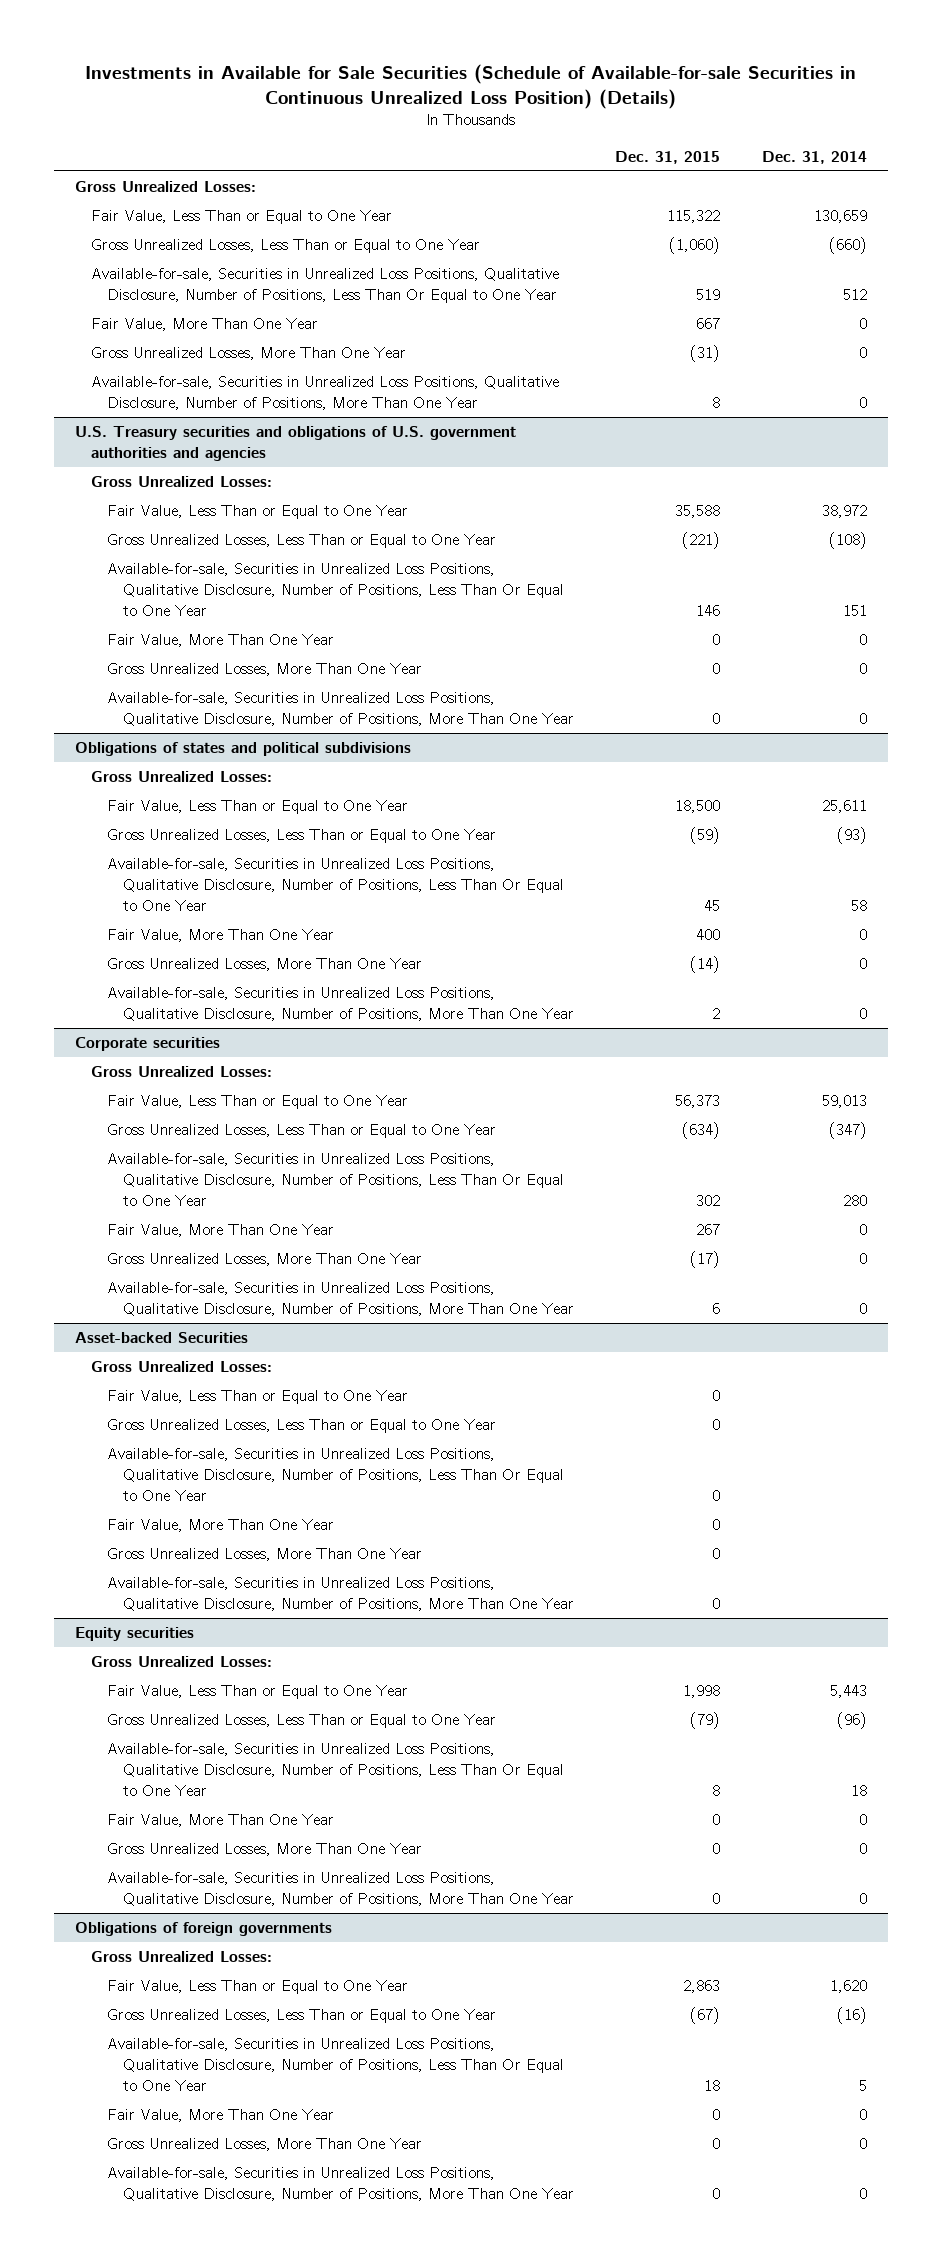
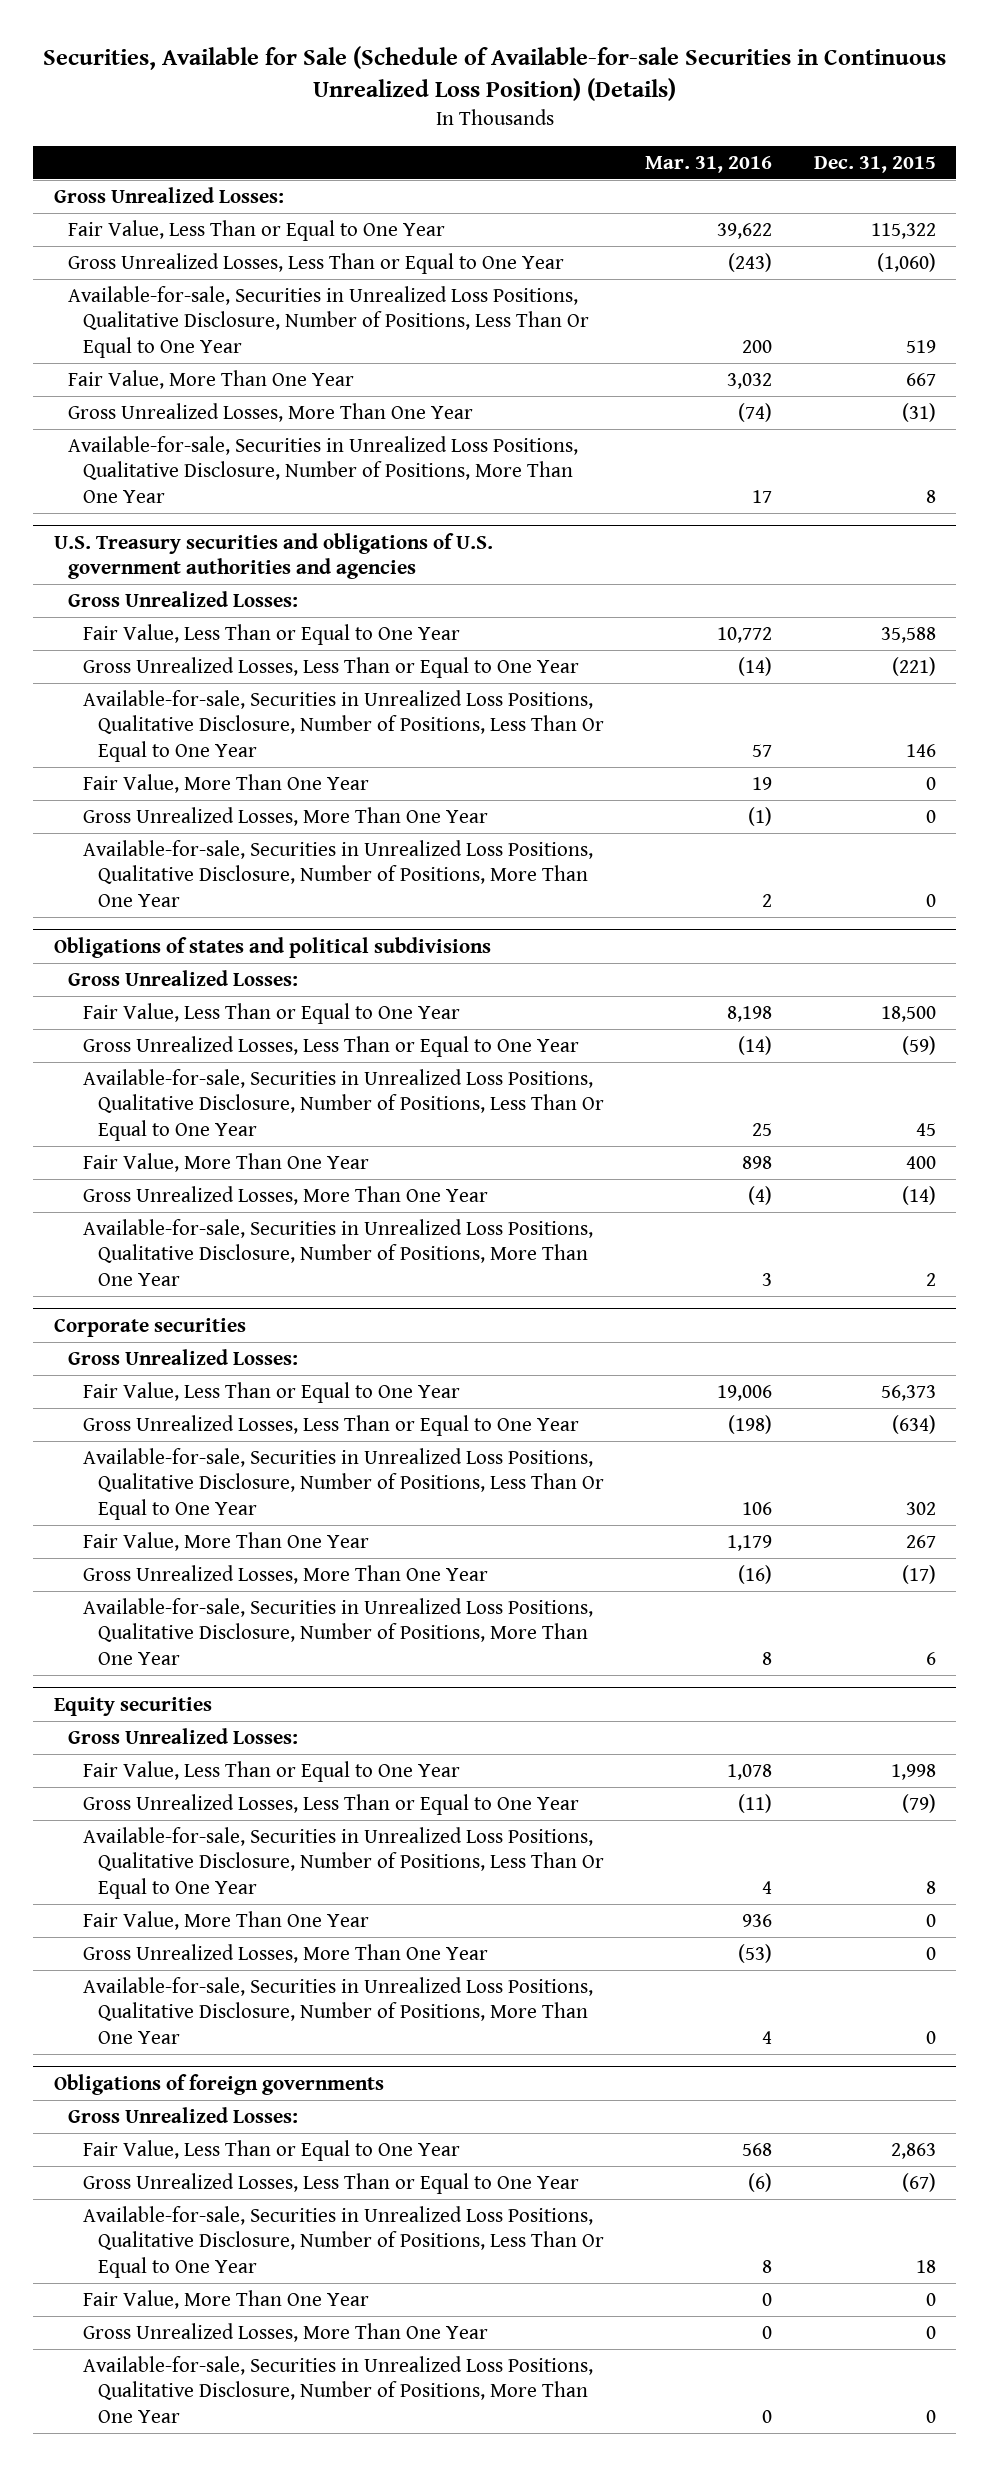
[84,63,856,109] Investments in Available for Sale Securities (Schedule of Available-for-sale Securities in Continuous Unrealized Loss Position) (Details) -> [42,46,946,102] Securities, Available for Sale (Schedule of Available-for-sale Securities in Continuous Unrealized Loss Position) (Details)
[762,150,868,164] Dec. 31, 2014 -> none
none -> [645,155,773,173] Mar. 31, 2016
[74,1332,248,1344] Asset-backed Securities -> none
[90,1361,272,1373] Gross Unrealized Losses: -> none
[106,1390,408,1405] Fair Value, Less Than or Equal to One Year -> none
[106,1419,496,1434] Gross Unrealized Losses, Less Than or Equal to One Year -> none
[106,1448,564,1501] Available-for-sale, Securities in Unrealized Loss Positions, Qualitative Disclosure, Number of Positions, Less Than Or Equal to One Year -> none
[106,1519,334,1533] Fair Value, More Than One Year -> none
[106,1548,422,1562] Gross Unrealized Losses, More Than One Year -> none
[106,1577,574,1611] Available-for-sale, Securities in Unrealized Loss Positions, Qualitative Disclosure, Number of Positions, More Than One Year -> none

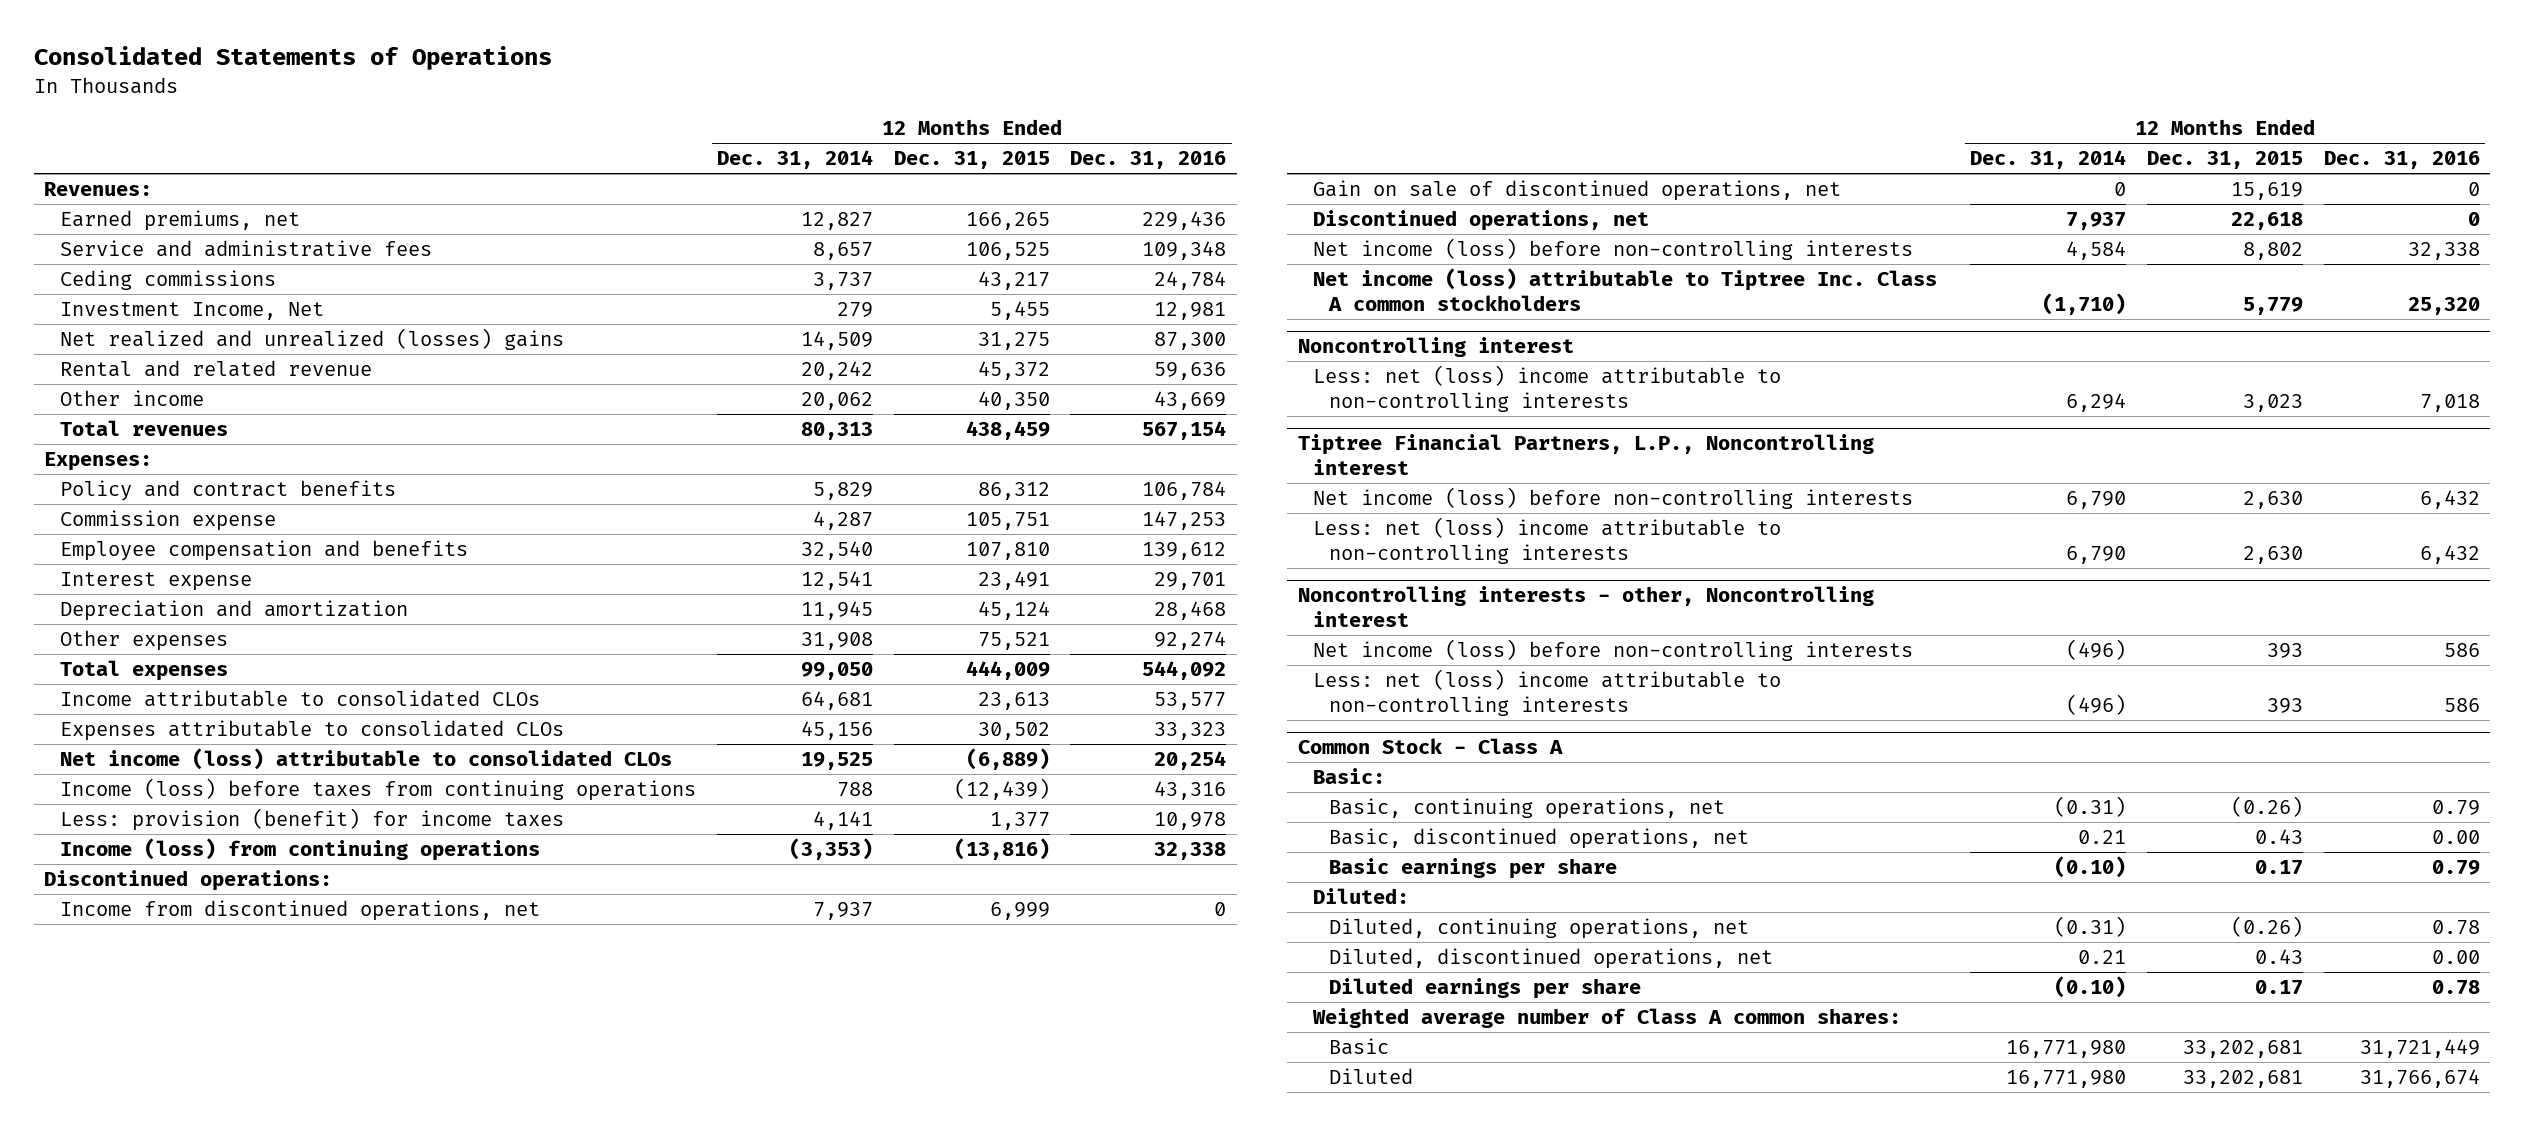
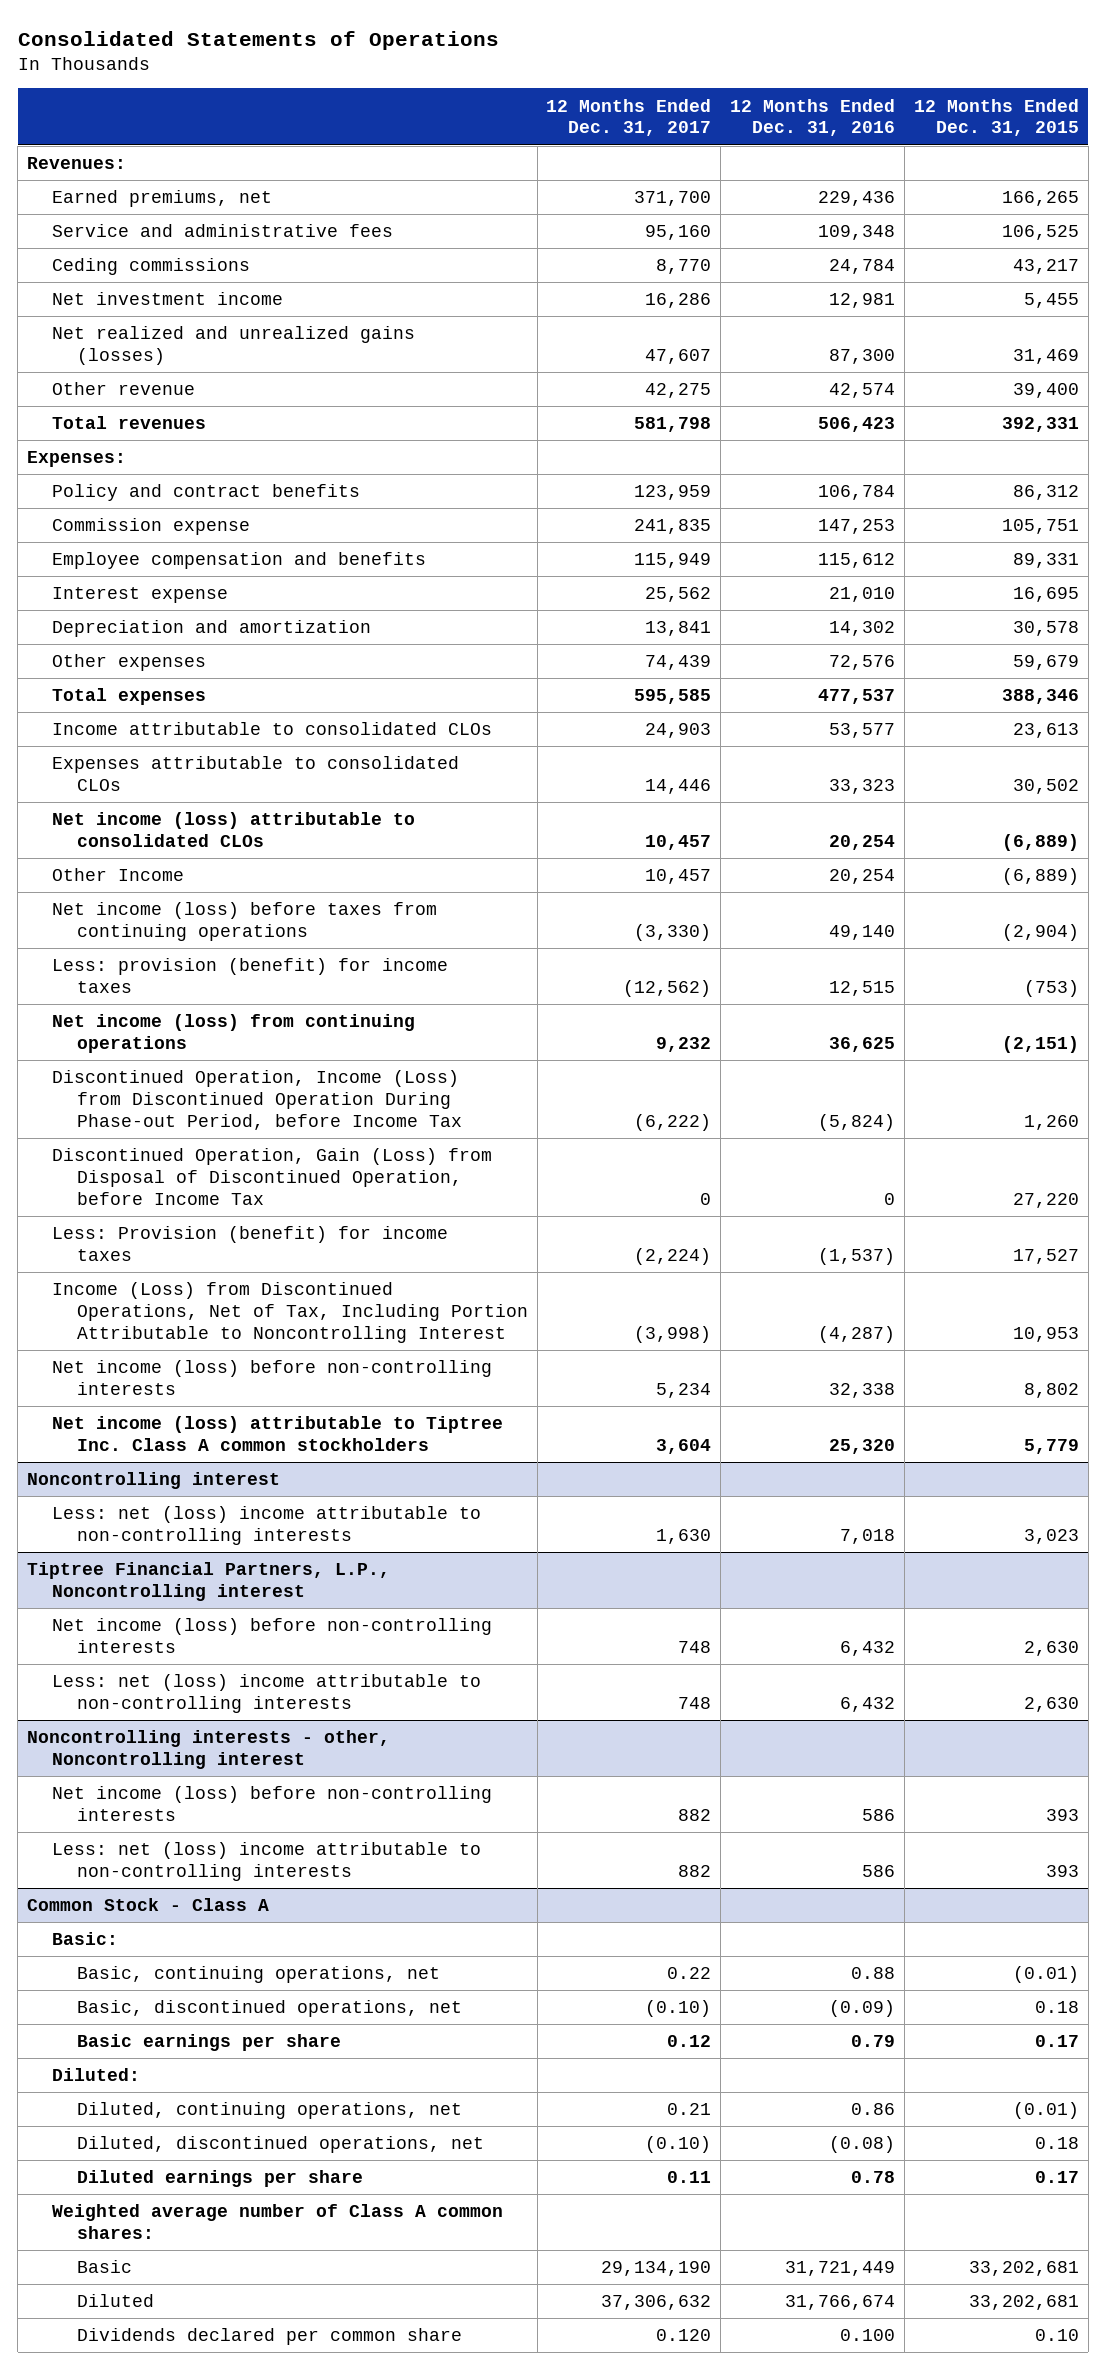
[716,150,873,170] Dec. 31, 2014 -> none
none -> [546,98,712,137] 12 Months Ended Dec. 31, 2017
[59,360,372,378] Rental and related revenue -> none
[59,302,324,321] Investment Income, Net -> [51,292,283,306] Net investment income
[59,328,564,351] Net realized and unrealized (losses) gains -> [51,326,415,365] Net realized and unrealized gains (losses)
[977,332,1050,351] 31,275 -> [1012,348,1079,364] 31,469
[59,390,204,407] Other income -> [51,382,195,396] Other revenue
[977,391,1050,411] 40,350 -> [1012,383,1079,399] 39,400
[1154,391,1227,411] 43,669 -> [829,383,896,399] 42,574
[965,421,1050,441] 438,459 -> [1001,417,1079,433] 392,331
[1142,421,1227,441] 567,154 -> [818,417,896,433] 506,423
[965,542,1050,561] 107,810 -> [1012,553,1079,569] 89,331
[1142,542,1227,561] 139,612 -> [818,553,896,569] 115,612
[977,571,1050,591] 23,491 -> [1012,587,1079,603] 16,695
[1154,572,1227,591] 29,701 -> [829,587,896,603] 21,010
[977,601,1050,621] 45,124 -> [1012,621,1079,637] 30,578
[1154,601,1227,621] 28,468 -> [829,621,896,637] 14,302
[977,632,1050,651] 75,521 -> [1012,655,1079,671] 59,679
[1154,631,1227,651] 92,274 -> [829,655,896,671] 72,576
[965,661,1050,681] 444,009 -> [1001,689,1079,705] 388,346
[1142,661,1227,681] 544,092 -> [818,689,896,705] 477,537
[44,870,333,892] Discontinued operations: -> none
[59,900,540,922] Income from discontinued operations, net -> none
[1313,180,1842,202] Gain on sale of discontinued operations, net -> none
none -> [51,868,184,882] Other Income
[59,778,696,802] Income (loss) before taxes from continuing operations -> [51,902,437,941] Net income (loss) before taxes from continuing operations
[953,778,1050,801] (12,439) -> [1001,923,1079,941] (2,904)
[1154,781,1227,801] 43,316 -> [829,924,896,940] 49,140
[989,812,1050,831] 1,377 -> [1023,979,1079,997] (753)
[1154,812,1227,831] 10,978 -> [829,980,896,996] 12,515
[59,838,540,862] Income (loss) from continuing operations -> [51,1014,415,1053] Net income (loss) from continuing operations
[953,838,1050,861] (13,816) -> [1001,1035,1079,1053] (2,151)
[1154,842,1227,861] 32,338 -> [829,1036,896,1052] 36,625
none -> [51,1070,462,1130] Discontinued Operation, Income (Loss) from Discontinued Operation During Phase-out Period, before Income Tax
none -> [51,1148,492,1205] Discontinued Operation, Gain (Loss) from Disposal of Discontinued Operation, before Income Tax
none -> [51,1226,448,1261] Less: Provision (benefit) for income taxes
[1313,210,1650,232] Discontinued operations, net -> [51,1282,528,1343] Income (Loss) from Discontinued Operations, Net of Tax, Including Portion Attributable to Noncontrolling Interest
[2231,212,2304,231] 22,618 -> [1012,1326,1079,1342] 10,953
[2467,212,2480,227] 0 -> [818,1325,896,1343] (4,287)
[2231,796,2304,818] (0.26) -> [1012,1966,1079,1984] (0.01)
[2431,800,2480,816] 0.79 -> [851,1967,896,1980] 0.88
[2255,829,2304,845] 0.43 -> [1034,2001,1079,2014] 0.18
[2431,830,2480,845] 0.00 -> [829,2000,896,2018] (0.09)
[2231,916,2304,938] (0.26) -> [1012,2102,1079,2120] (0.01)
[2431,920,2480,936] 0.78 -> [851,2103,896,2116] 0.86
[2255,949,2304,965] 0.43 -> [1034,2137,1079,2150] 0.18
[2431,950,2480,965] 0.00 -> [829,2136,896,2154] (0.08)
none -> [76,2328,462,2346] Dividends declared per common share

